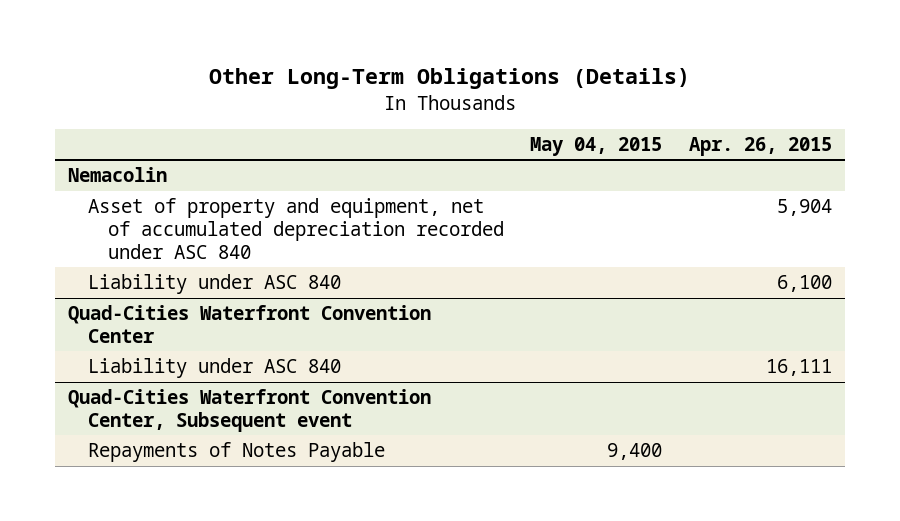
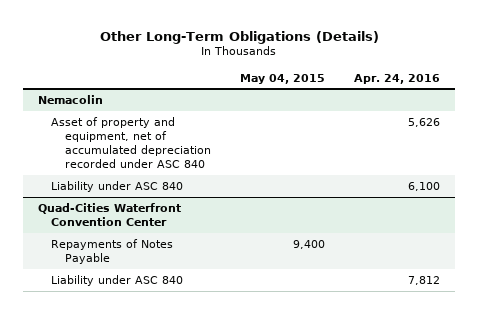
[688,137,832,157] Apr. 26, 2015 -> none
none -> [354,73,441,84] Apr. 24, 2016
none -> [51,239,174,264] Repayments of Notes Payable
[68,389,432,432] Quad-Cities Waterfront Convention Center, Subsequent event -> none
[88,442,386,463] Repayments of Notes Payable -> none

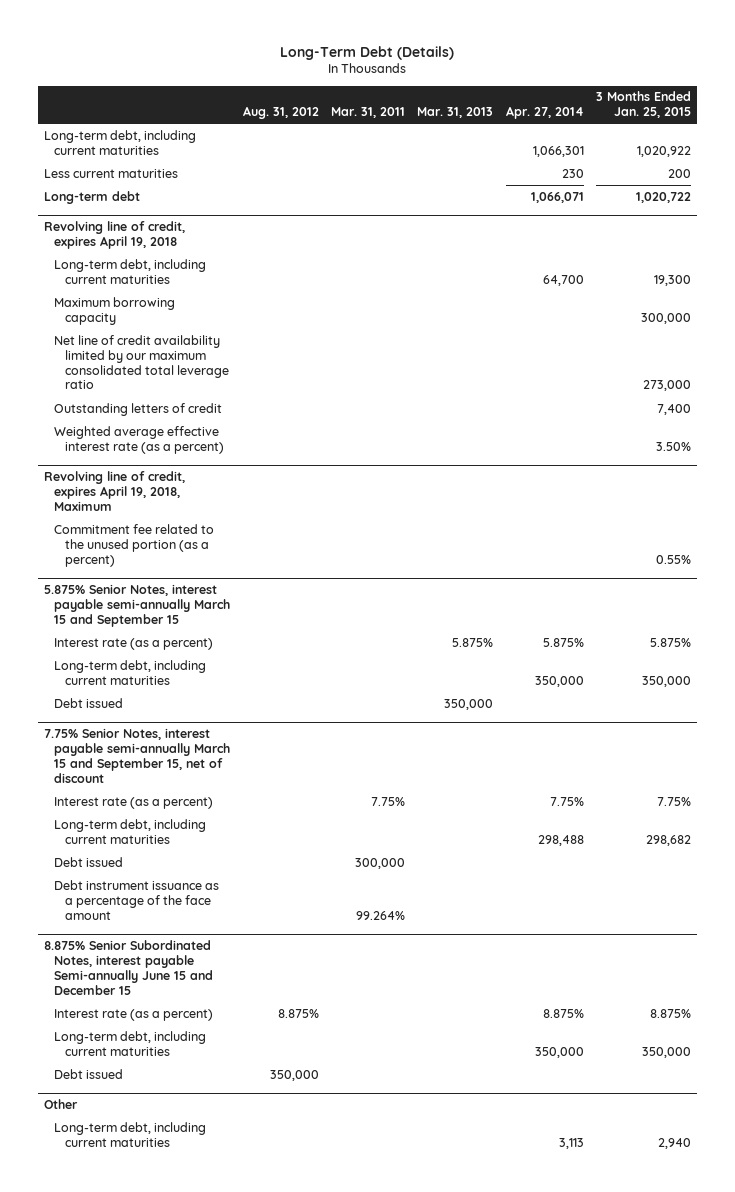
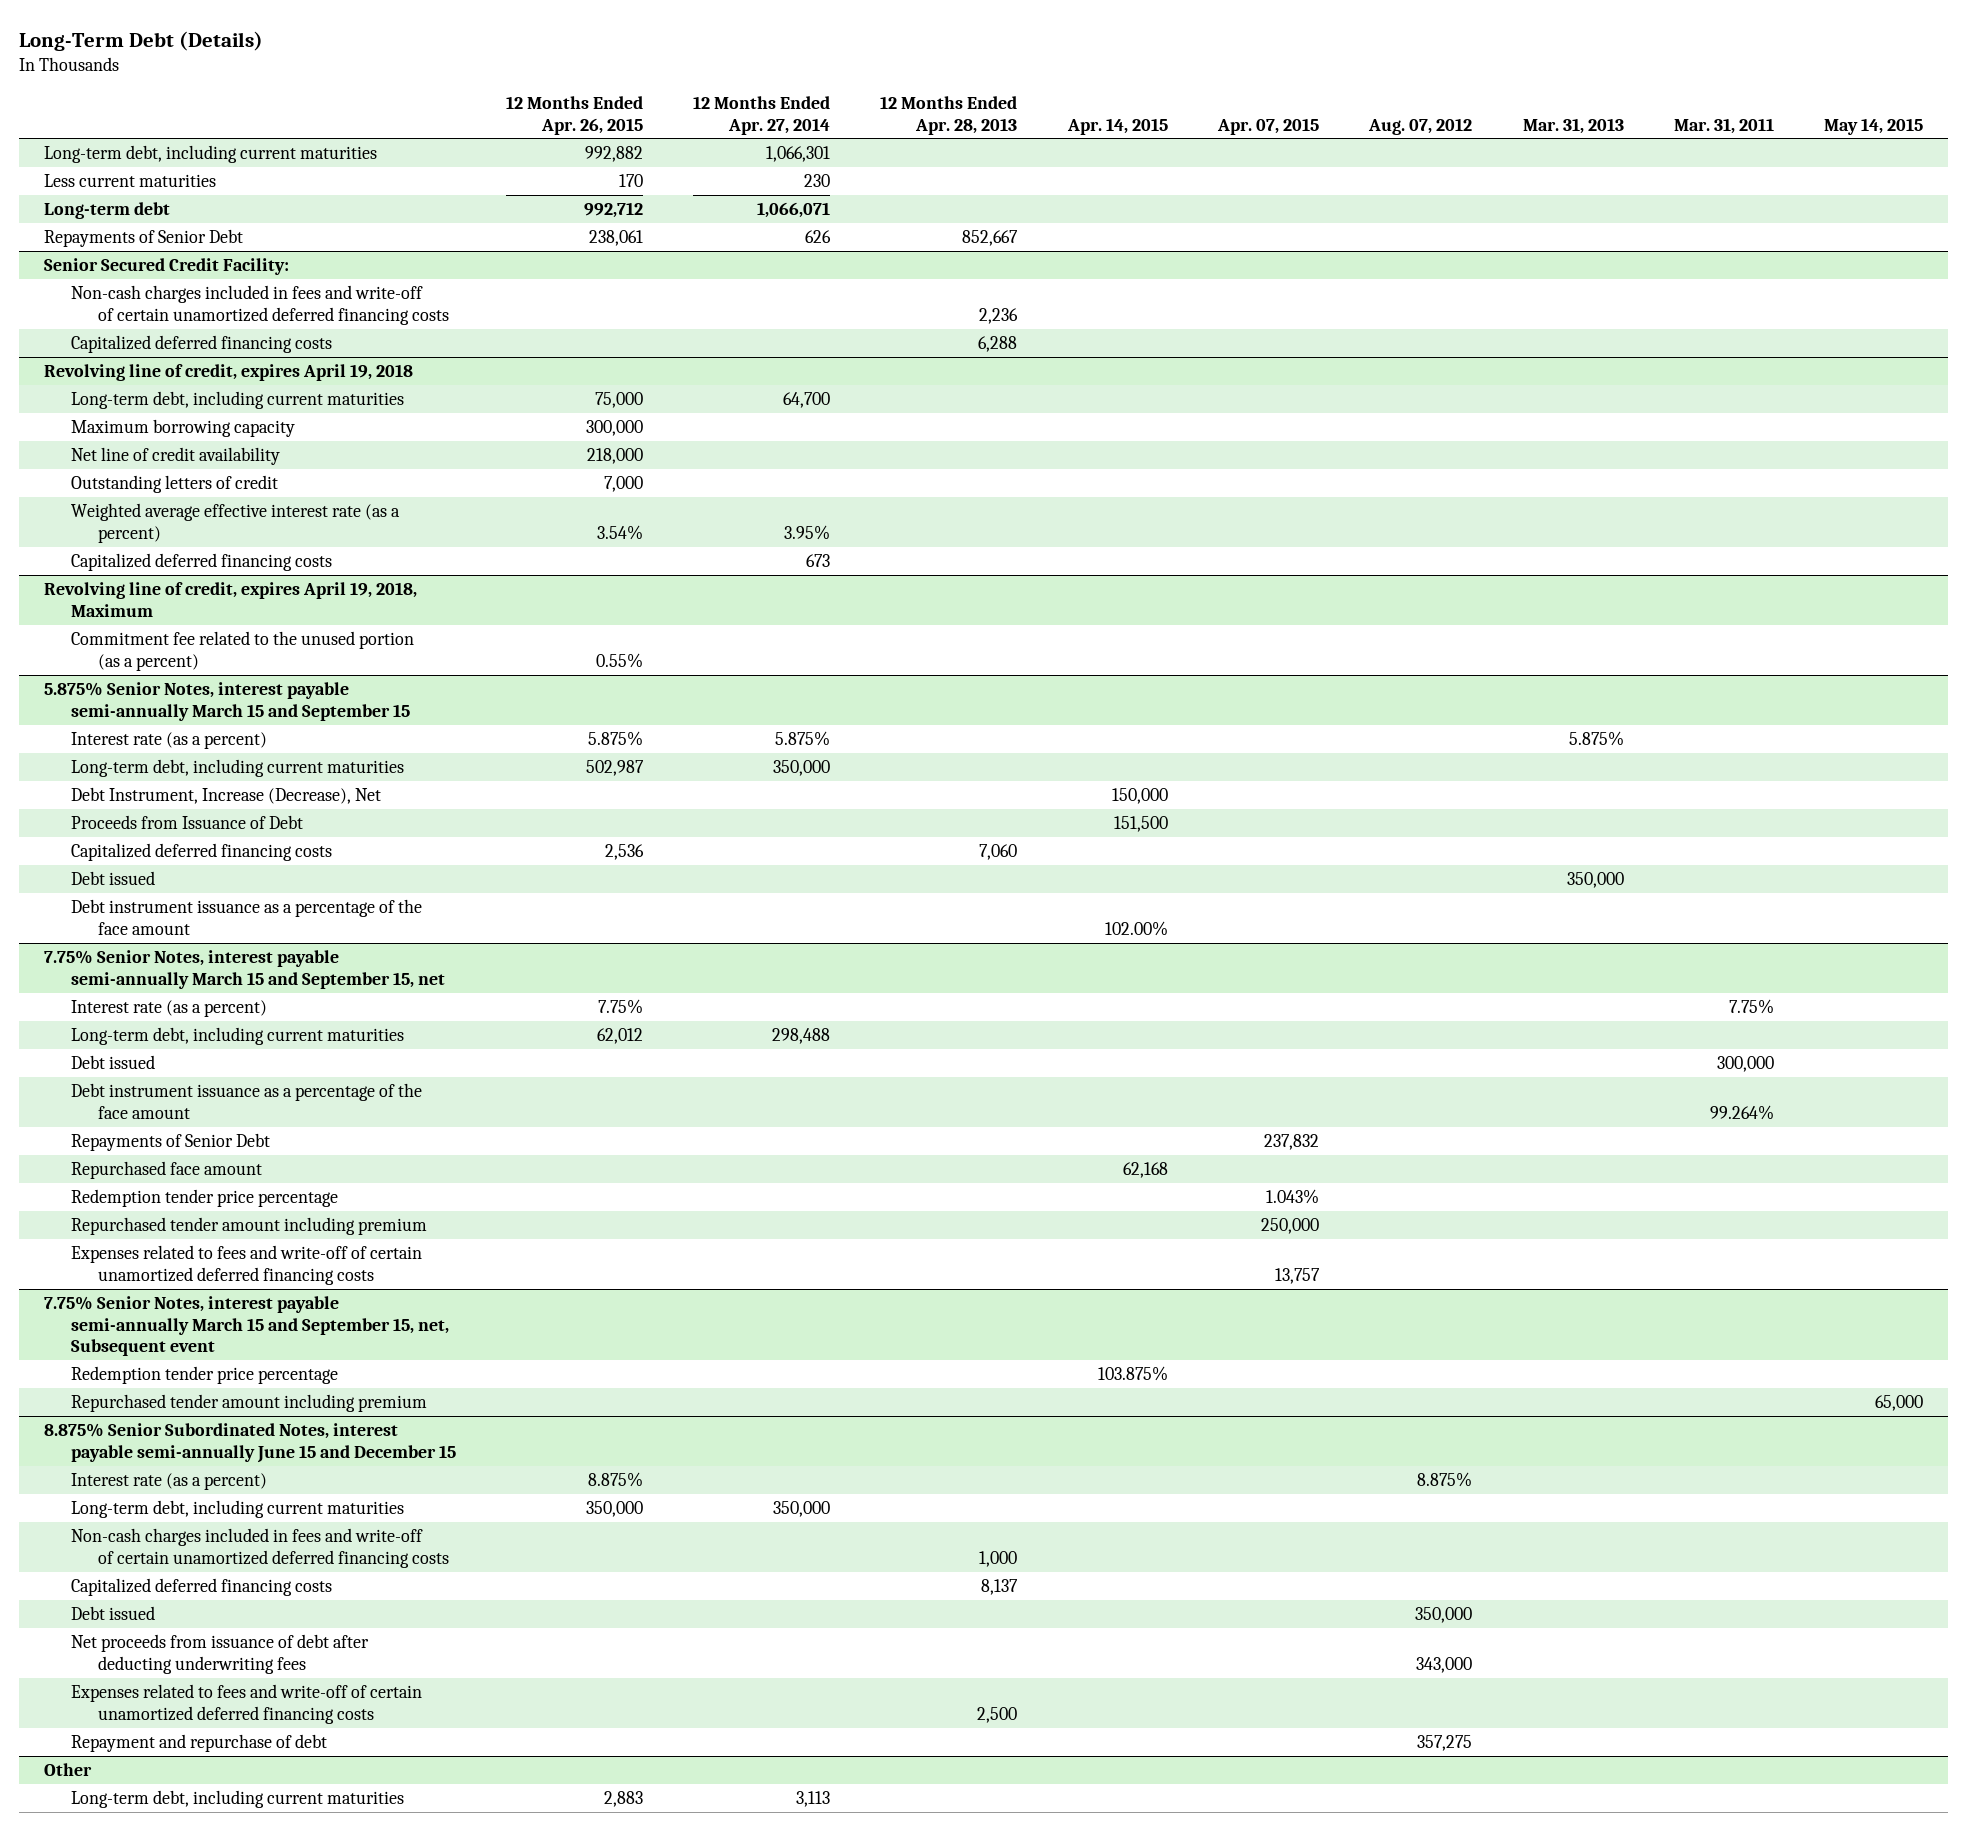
[242,106,319,120] Aug. 31, 2012 -> none
[505,106,584,120] Apr. 27, 2014 -> none
[595,91,691,119] 3 Months Ended Jan. 25, 2015 -> none
none -> [505,96,643,135] 12 Months Ended Apr. 26, 2015
none -> [693,96,831,135] 12 Months Ended Apr. 27, 2014
none -> [880,96,1018,135] 12 Months Ended Apr. 28, 2013
none -> [1066,117,1168,135] Apr. 14, 2015
none -> [1216,117,1319,135] Apr. 07, 2015
none -> [1368,117,1473,135] Aug. 07, 2012
none -> [1824,117,1924,135] May 14, 2015
none -> [43,229,243,248] Repayments of Senior Debt
none -> [43,258,289,276] Senior Secured Credit Facility:
none -> [70,285,449,325] Non-cash charges included in fees and write-off of certain unamortized deferred financing costs
none -> [70,335,332,354] Capitalized deferred financing costs
[54,334,229,390] Net line of credit availability limited by our maximum consolidated total leverage ratio -> [70,447,280,466] Net line of credit availability
none -> [70,553,332,572] Capitalized deferred financing costs
none -> [70,787,381,805] Debt Instrument, Increase (Decrease), Net
none -> [70,815,303,830] Proceeds from Issuance of Debt
none -> [70,843,332,862] Capitalized deferred financing costs
none -> [70,899,422,935] Debt instrument issuance as a percentage of the face amount
[43,728,231,783] 7.75% Senior Notes, interest payable semi-annually March 15 and September 15, net of discount -> [43,950,445,989] 7.75% Senior Notes, interest payable semi-annually March 15 and September 15, net
none -> [70,1133,270,1152] Repayments of Senior Debt
none -> [70,1161,262,1180] Repurchased face amount
none -> [70,1189,338,1208] Redemption tender price percentage
none -> [70,1217,427,1236] Repurchased tender amount including premium
none -> [70,1245,422,1285] Expenses related to fees and write-off of certain unamortized deferred financing costs
none -> [43,1296,449,1357] 7.75% Senior Notes, interest payable semi-annually March 15 and September 15, net, Subsequent event
none -> [70,1366,338,1385] Redemption tender price percentage
none -> [70,1394,427,1413] Repurchased tender amount including premium
[43,940,214,995] 8.875% Senior Subordinated Notes, interest payable Semi-annually June 15 and December 15 -> [43,1423,456,1463] 8.875% Senior Subordinated Notes, interest payable semi-annually June 15 and December 15
none -> [70,1528,449,1568] Non-cash charges included in fees and write-off of certain unamortized deferred financing costs
none -> [70,1578,332,1597] Capitalized deferred financing costs
none -> [70,1634,369,1674] Net proceeds from issuance of debt after deducting underwriting fees
none -> [70,1684,422,1724] Expenses related to fees and write-off of certain unamortized deferred financing costs
none -> [70,1734,327,1753] Repayment and repurchase of debt

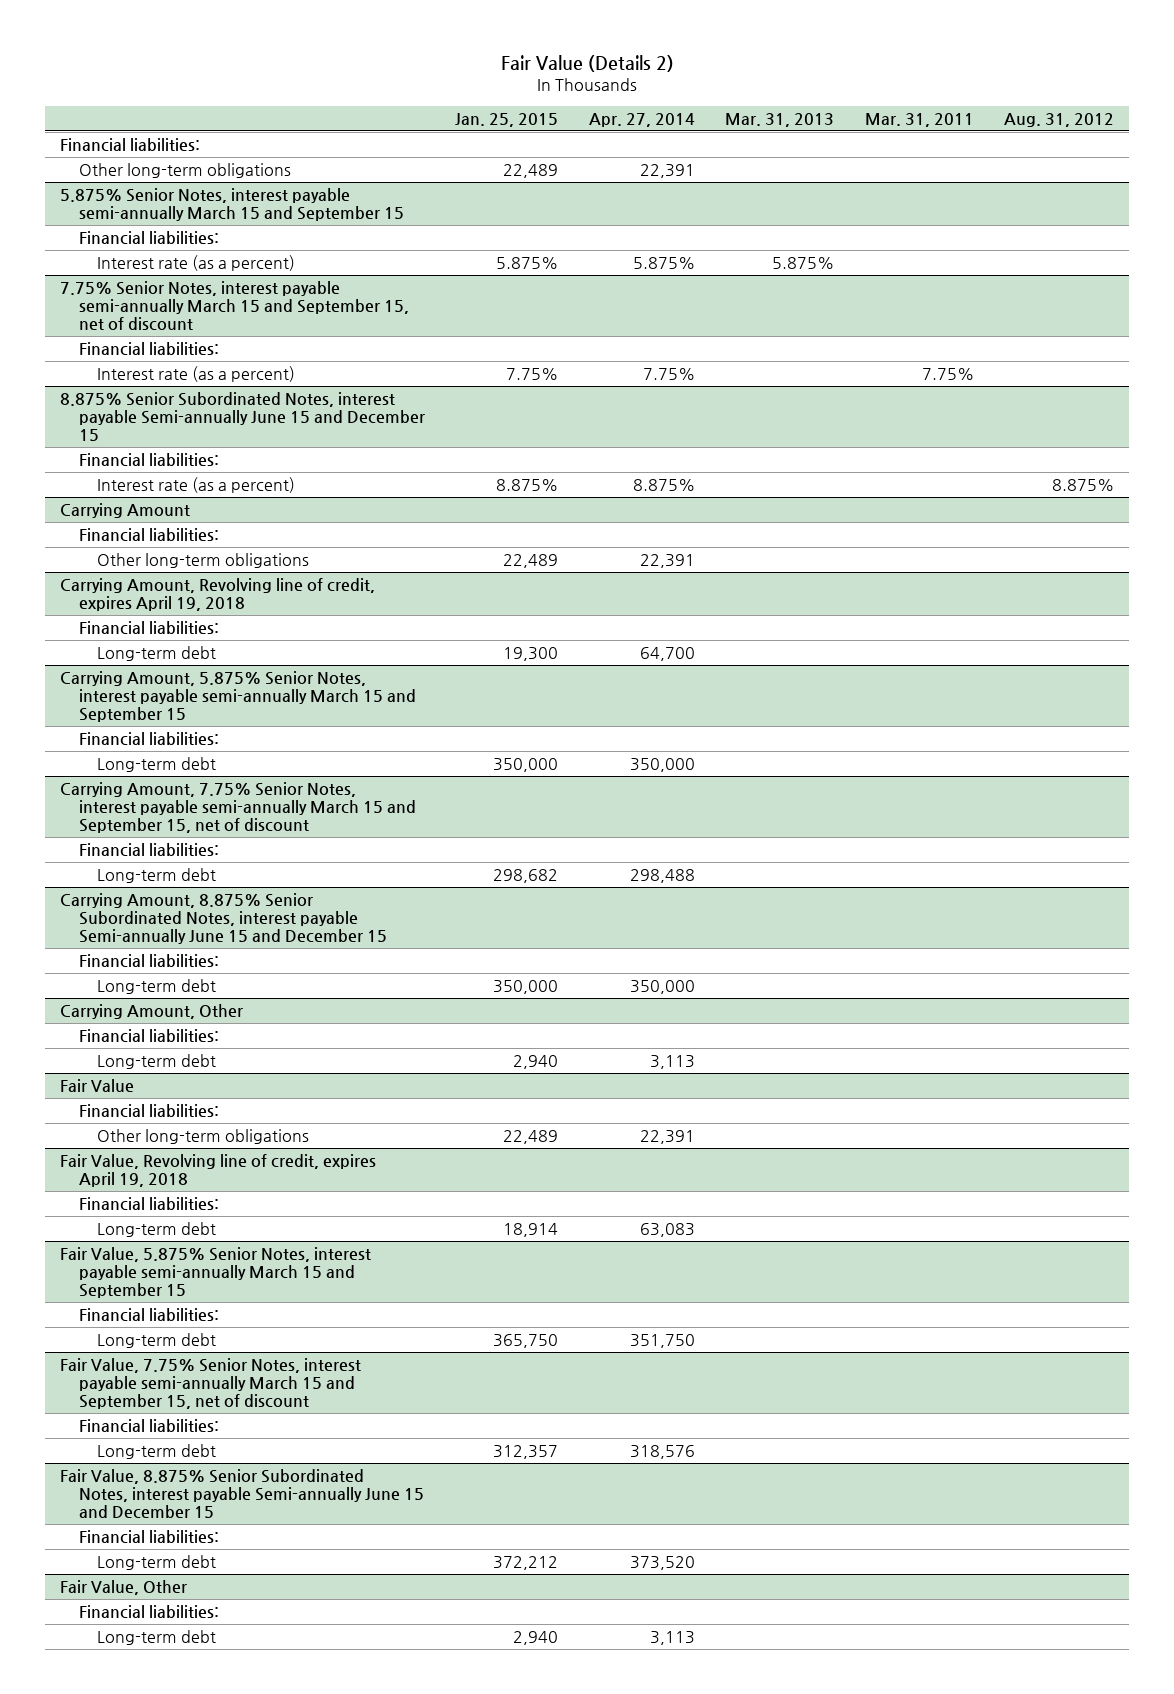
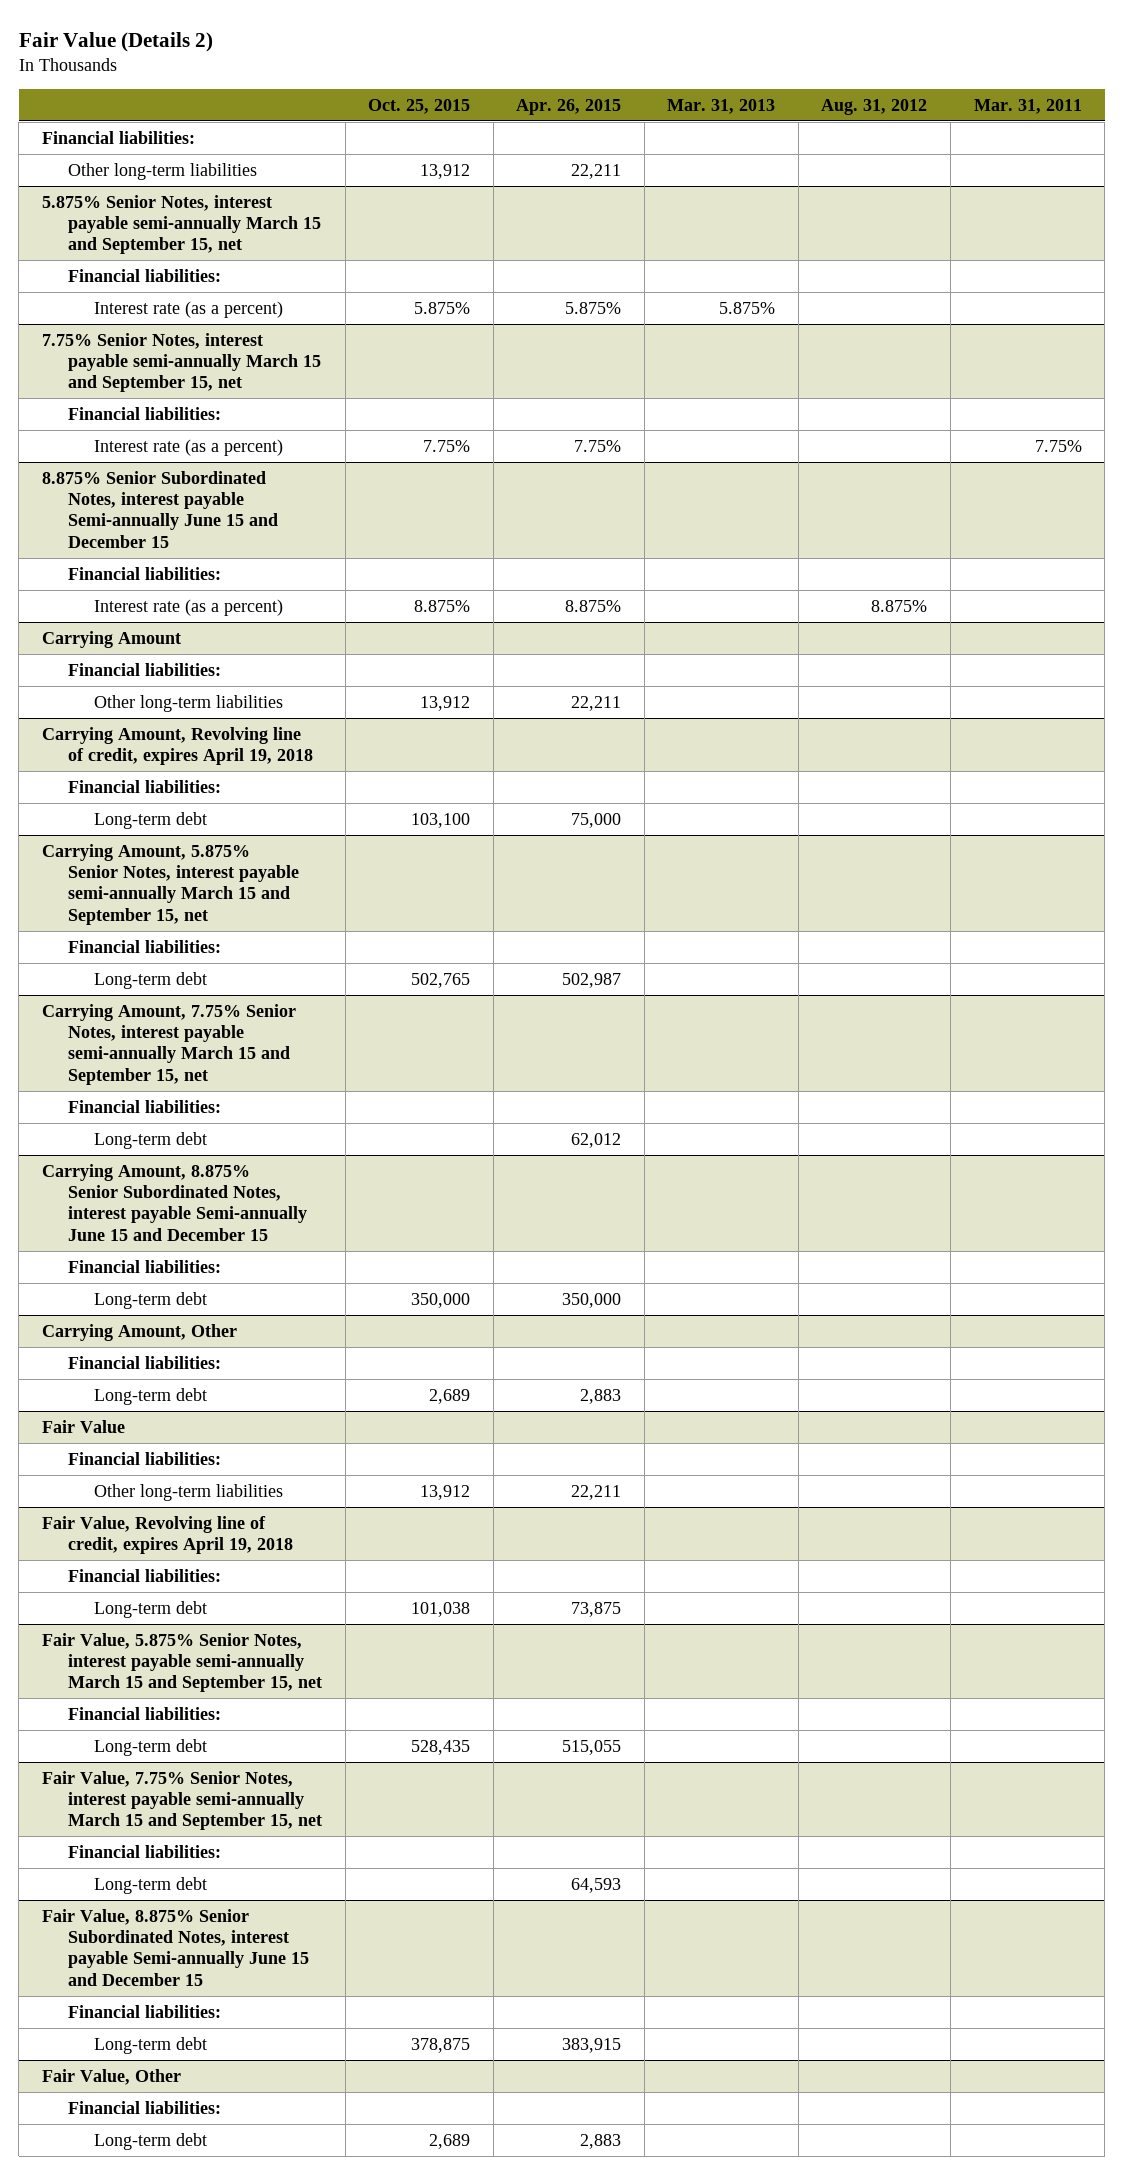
[455,112,559,127] Jan. 25, 2015 -> none
[588,112,695,127] Apr. 27, 2014 -> none
none -> [368,98,471,114] Oct. 25, 2015
none -> [516,98,622,115] Apr. 26, 2015
[78,162,291,178] Other long-term obligations -> [68,162,258,180] Other long-term liabilities
[60,187,404,222] 5.875% Senior Notes, interest payable semi-annually March 15 and September 15 -> [41,194,322,255] 5.875% Senior Notes, interest payable semi-annually March 15 and September 15, net
[60,280,409,332] 7.75% Senior Notes, interest payable semi-annually March 15 and September 15, net of discount -> [41,332,322,393] 7.75% Senior Notes, interest payable semi-annually March 15 and September 15, net
[97,552,310,568] Other long-term obligations -> [94,694,284,712] Other long-term liabilities
[60,670,416,723] Carrying Amount, 5.875% Senior Notes, interest payable semi-annually March 15 and September 15 -> [41,843,300,925] Carrying Amount, 5.875% Senior Notes, interest payable semi-annually March 15 and September 15, net
[60,781,416,834] Carrying Amount, 7.75% Senior Notes, interest payable semi-annually March 15 and September 15, net of discount -> [41,1003,296,1085] Carrying Amount, 7.75% Senior Notes, interest payable semi-annually March 15 and September 15, net
[97,1128,310,1144] Other long-term obligations -> [94,1483,284,1501] Other long-term liabilities
[60,1246,372,1299] Fair Value, 5.875% Senior Notes, interest payable semi-annually March 15 and September 15 -> [41,1632,323,1693] Fair Value, 5.875% Senior Notes, interest payable semi-annually March 15 and September 15, net
[60,1357,362,1410] Fair Value, 7.75% Senior Notes, interest payable semi-annually March 15 and September 15, net of discount -> [41,1770,323,1831] Fair Value, 7.75% Senior Notes, interest payable semi-annually March 15 and September 15, net

